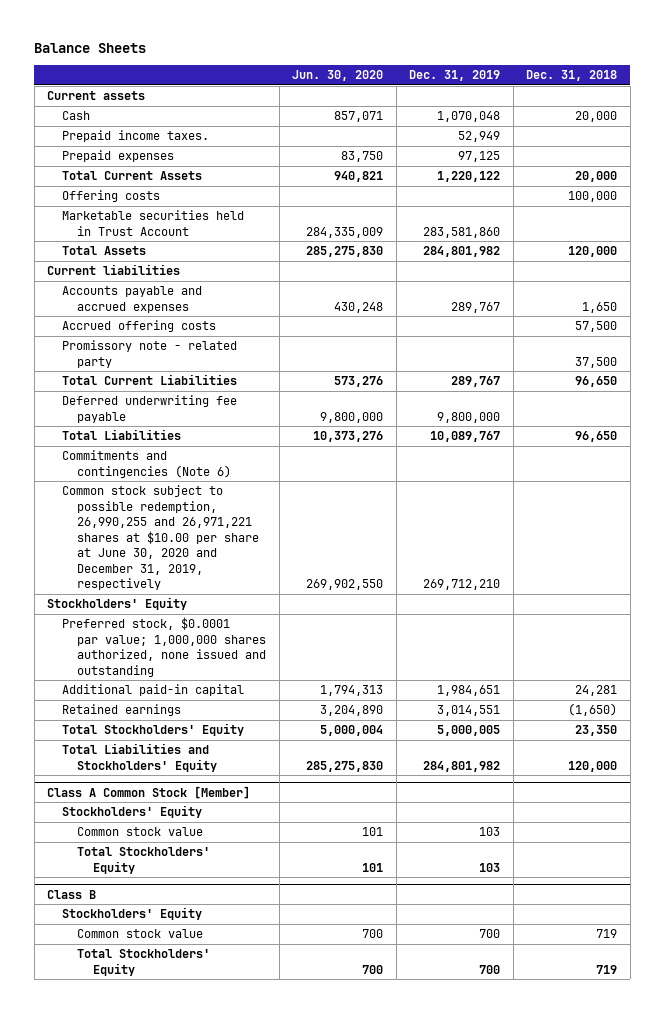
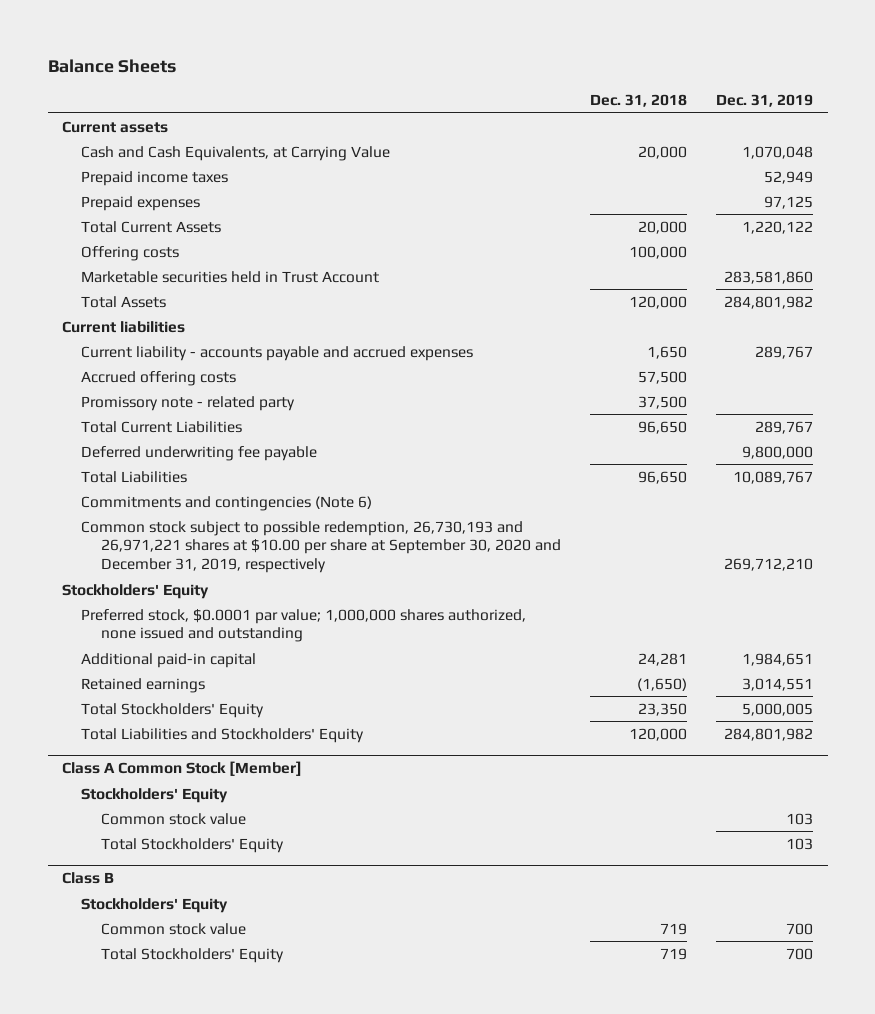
[292,70,384,82] Jun. 30, 2020 -> none
[62,111,91,121] Cash -> [81,145,391,161] Cash and Cash Equivalents, at Carrying Value
[62,130,210,143] Prepaid income taxes. -> [81,170,229,186] Prepaid income taxes
[62,286,203,313] Accounts payable and accrued expenses -> [81,345,474,361] Current liability - accounts payable and accrued expenses
[62,485,260,591] Common stock subject to possible redemption, 26,990,255 and 26,971,221 shares at $10.00 per share at June 30, 2020 and December 31, 2019, respectively -> [81,520,561,574] Common stock subject to possible redemption, 26,730,193 and 26,971,221 shares at $10.00 per share at September 30, 2020 and December 31, 2019, respectively

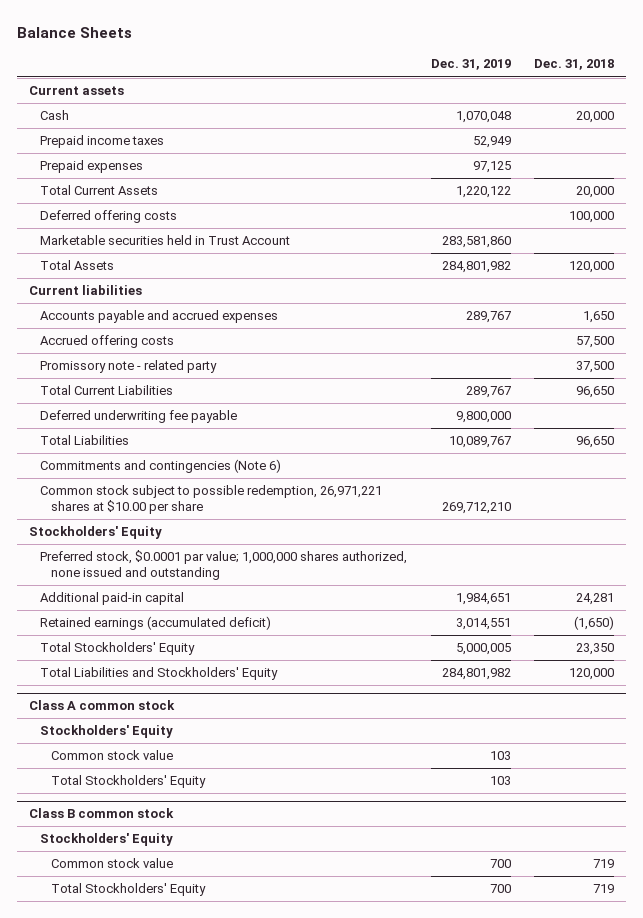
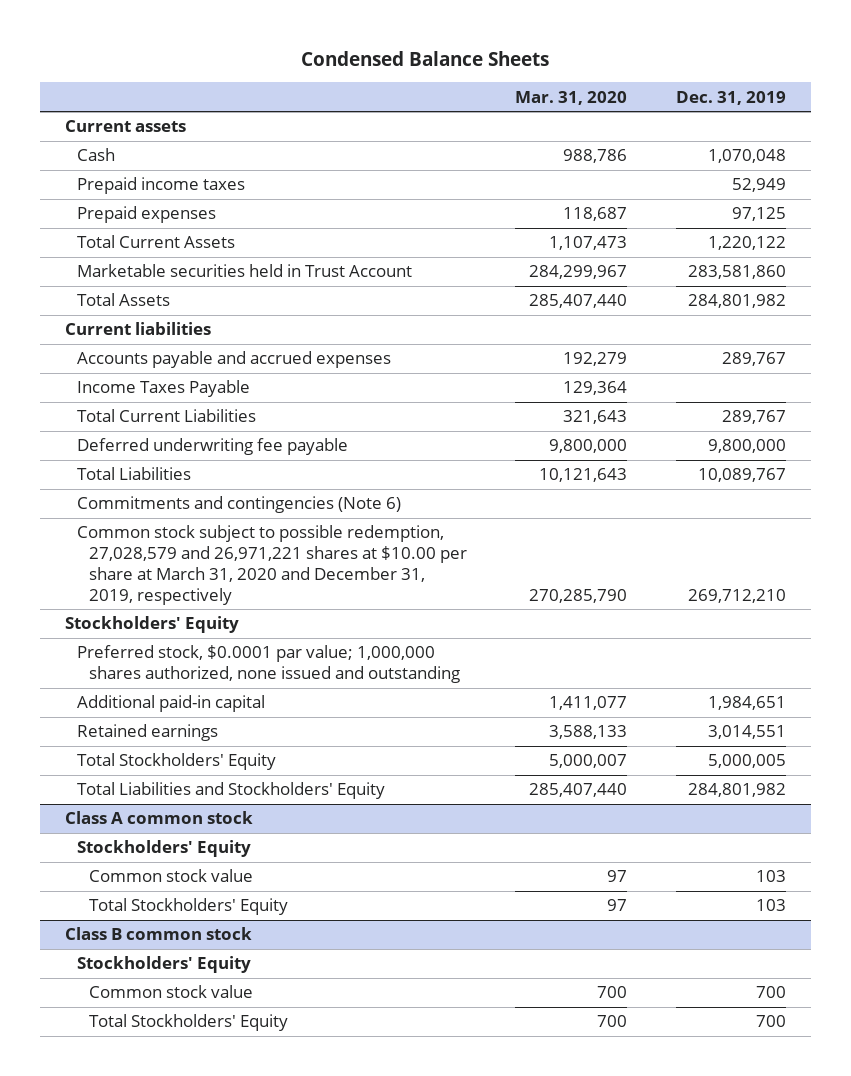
[17,26,133,38] Balance Sheets -> [301,50,550,66] Condensed Balance Sheets
[533,59,614,71] Dec. 31, 2018 -> none
none -> [515,90,628,105] Mar. 31, 2020
[40,210,178,224] Deferred offering costs -> none
[40,335,175,349] Accrued offering costs -> none
[40,360,218,374] Promissory note - related party -> none
none -> [76,380,250,398] Income Taxes Payable
[40,485,383,515] Common stock subject to possible redemption, 26,971,221 shares at $10.00 per share -> [76,525,467,605] Common stock subject to possible redemption, 27,028,579 and 26,971,221 shares at $10.00 per share at March 31, 2020 and December 31, 2019, respectively
[40,616,272,631] Retained earnings (accumulated deficit) -> [76,724,218,742] Retained earnings

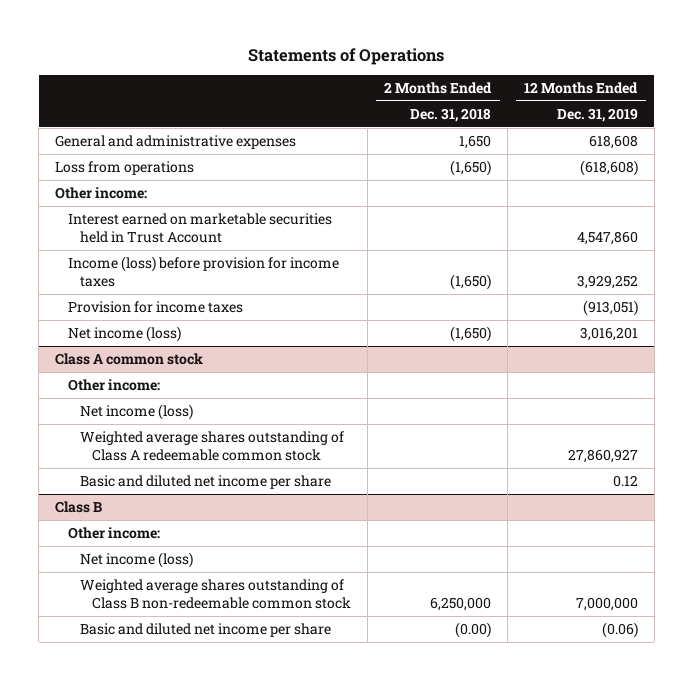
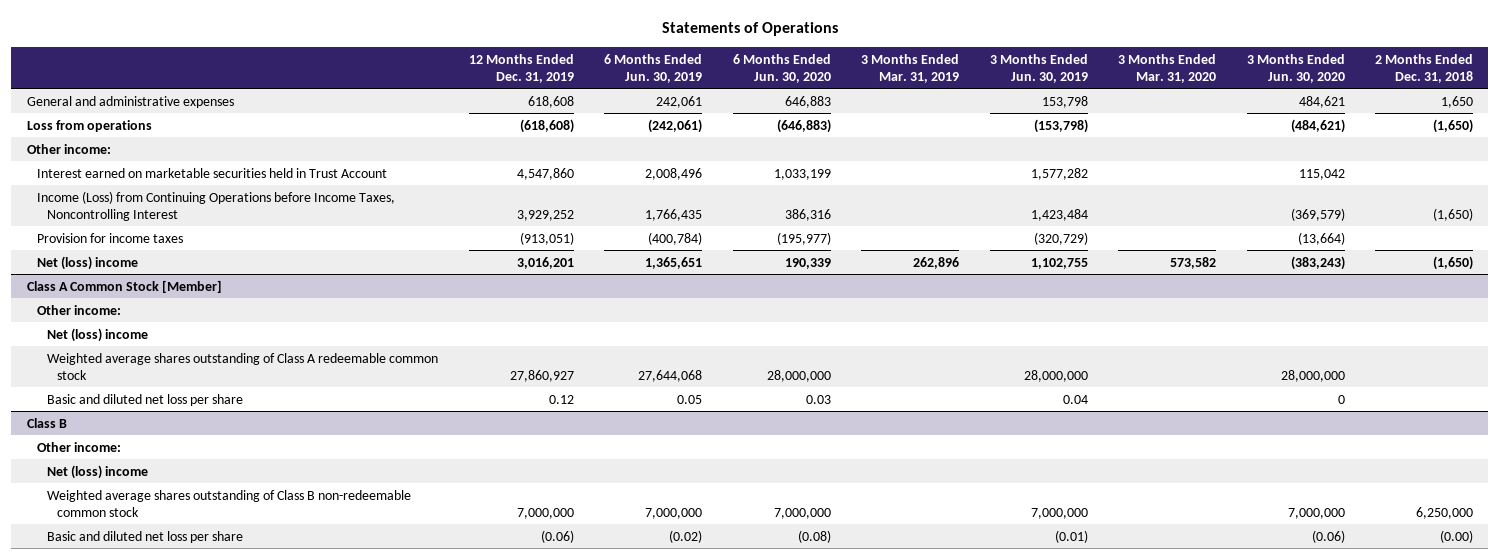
none -> [604,53,703,83] 6 Months Ended Jun. 30, 2019
none -> [732,53,831,83] 6 Months Ended Jun. 30, 2020
none -> [861,53,960,83] 3 Months Ended Mar. 31, 2019
none -> [989,53,1088,83] 3 Months Ended Jun. 30, 2019
none -> [1118,53,1217,83] 3 Months Ended Mar. 31, 2020
none -> [1246,53,1345,83] 3 Months Ended Jun. 30, 2020
[67,256,339,287] Income (loss) before provision for income taxes -> [36,190,395,221] Income (Loss) from Continuing Operations before Income Taxes, Noncontrolling Interest
[67,326,181,343] Net income (loss) -> [36,255,138,270] Net (loss) income
[55,353,204,366] Class A common stock -> [26,279,222,293] Class A Common Stock [Member]
[79,404,193,421] Net income (loss) -> [47,327,149,342] Net (loss) income
[79,475,331,490] Basic and diluted net income per share -> [47,393,244,406] Basic and diluted net loss per share
[79,552,193,569] Net income (loss) -> [47,464,149,479] Net (loss) income
[79,623,331,638] Basic and diluted net income per share -> [47,530,244,543] Basic and diluted net loss per share

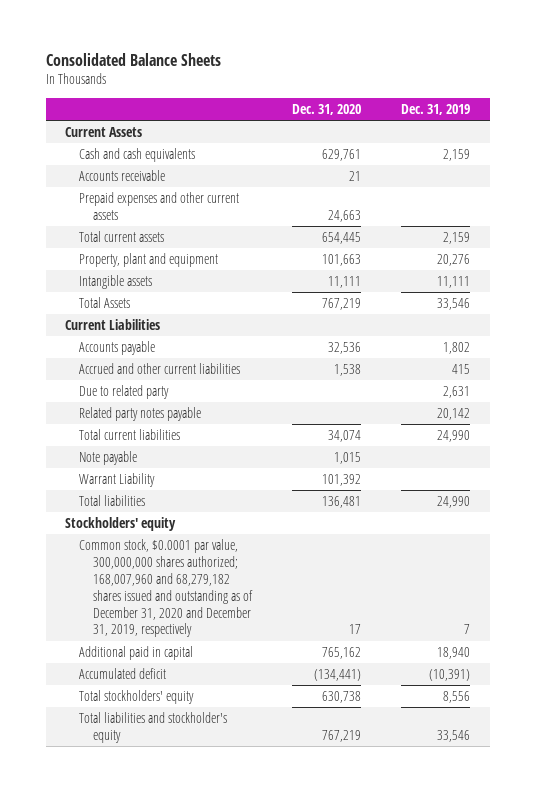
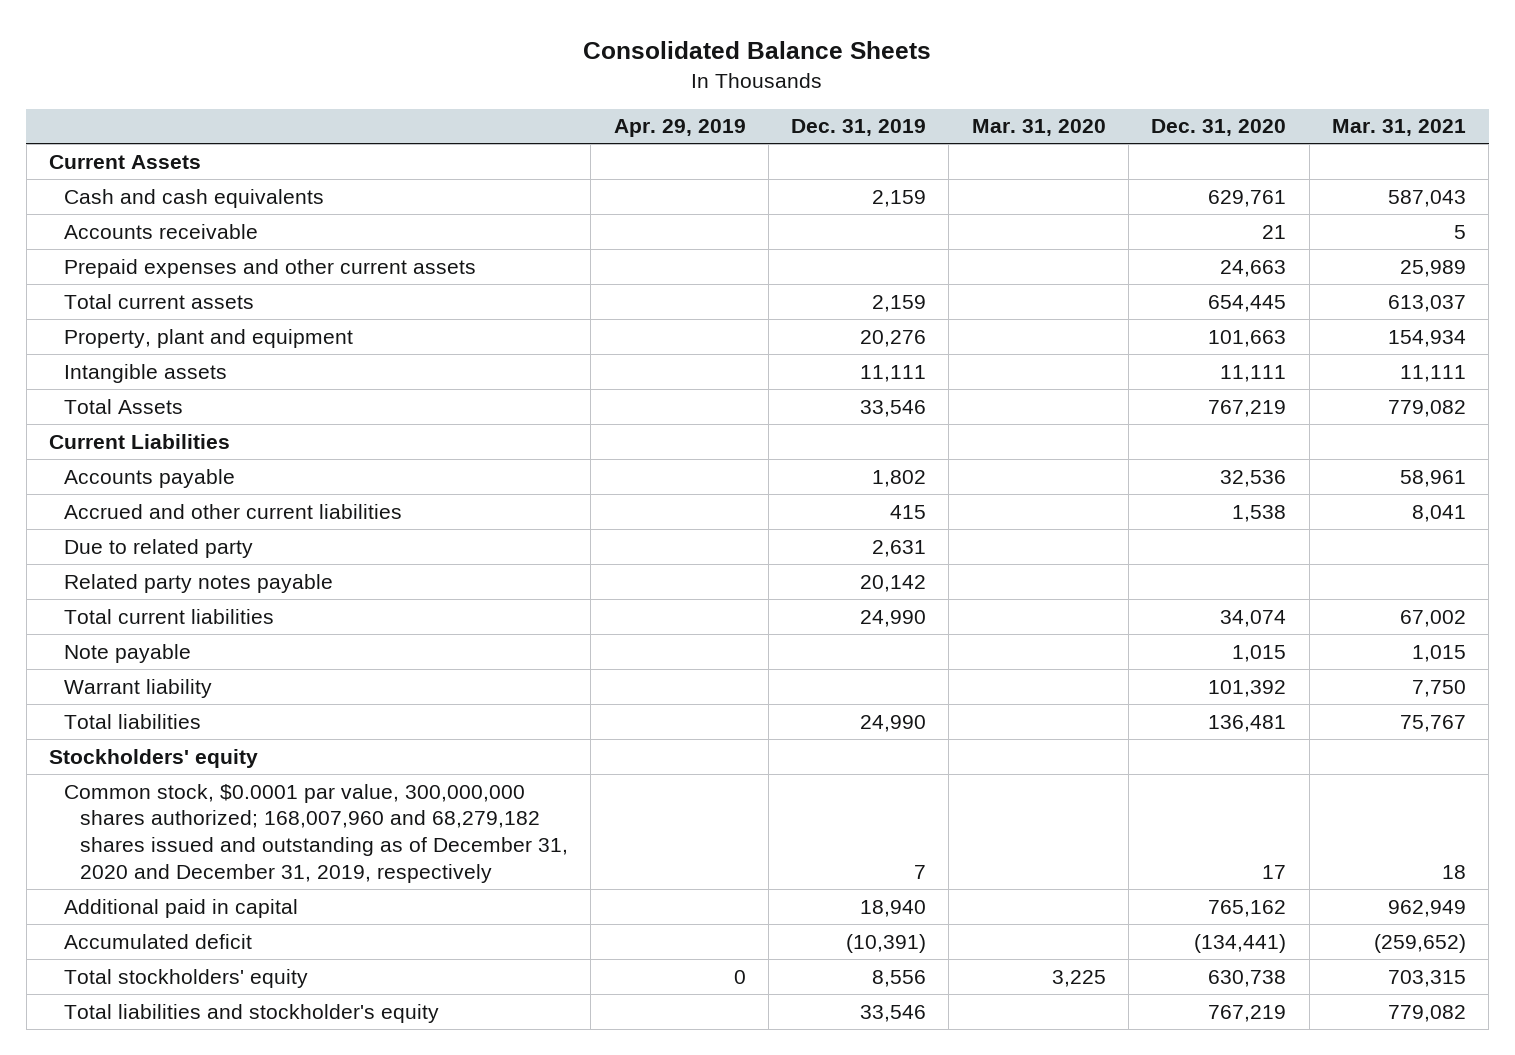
none -> [613,119,746,138] Apr. 29, 2019
none -> [971,119,1106,137] Mar. 31, 2020
none -> [1332,119,1467,137] Mar. 31, 2021
[79,472,156,487] Warrant Liability -> [64,678,213,698] Warrant liability

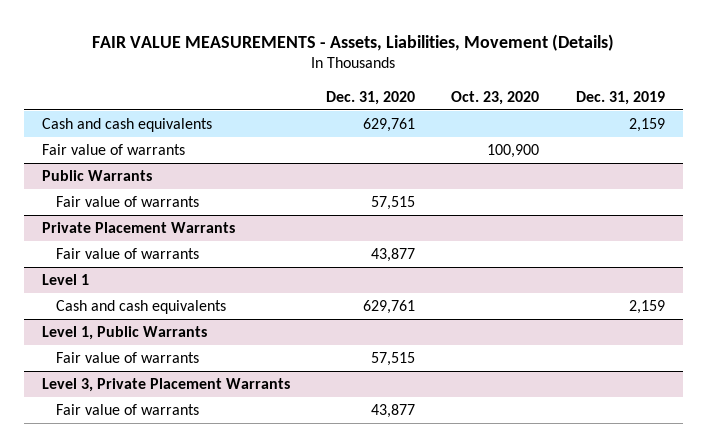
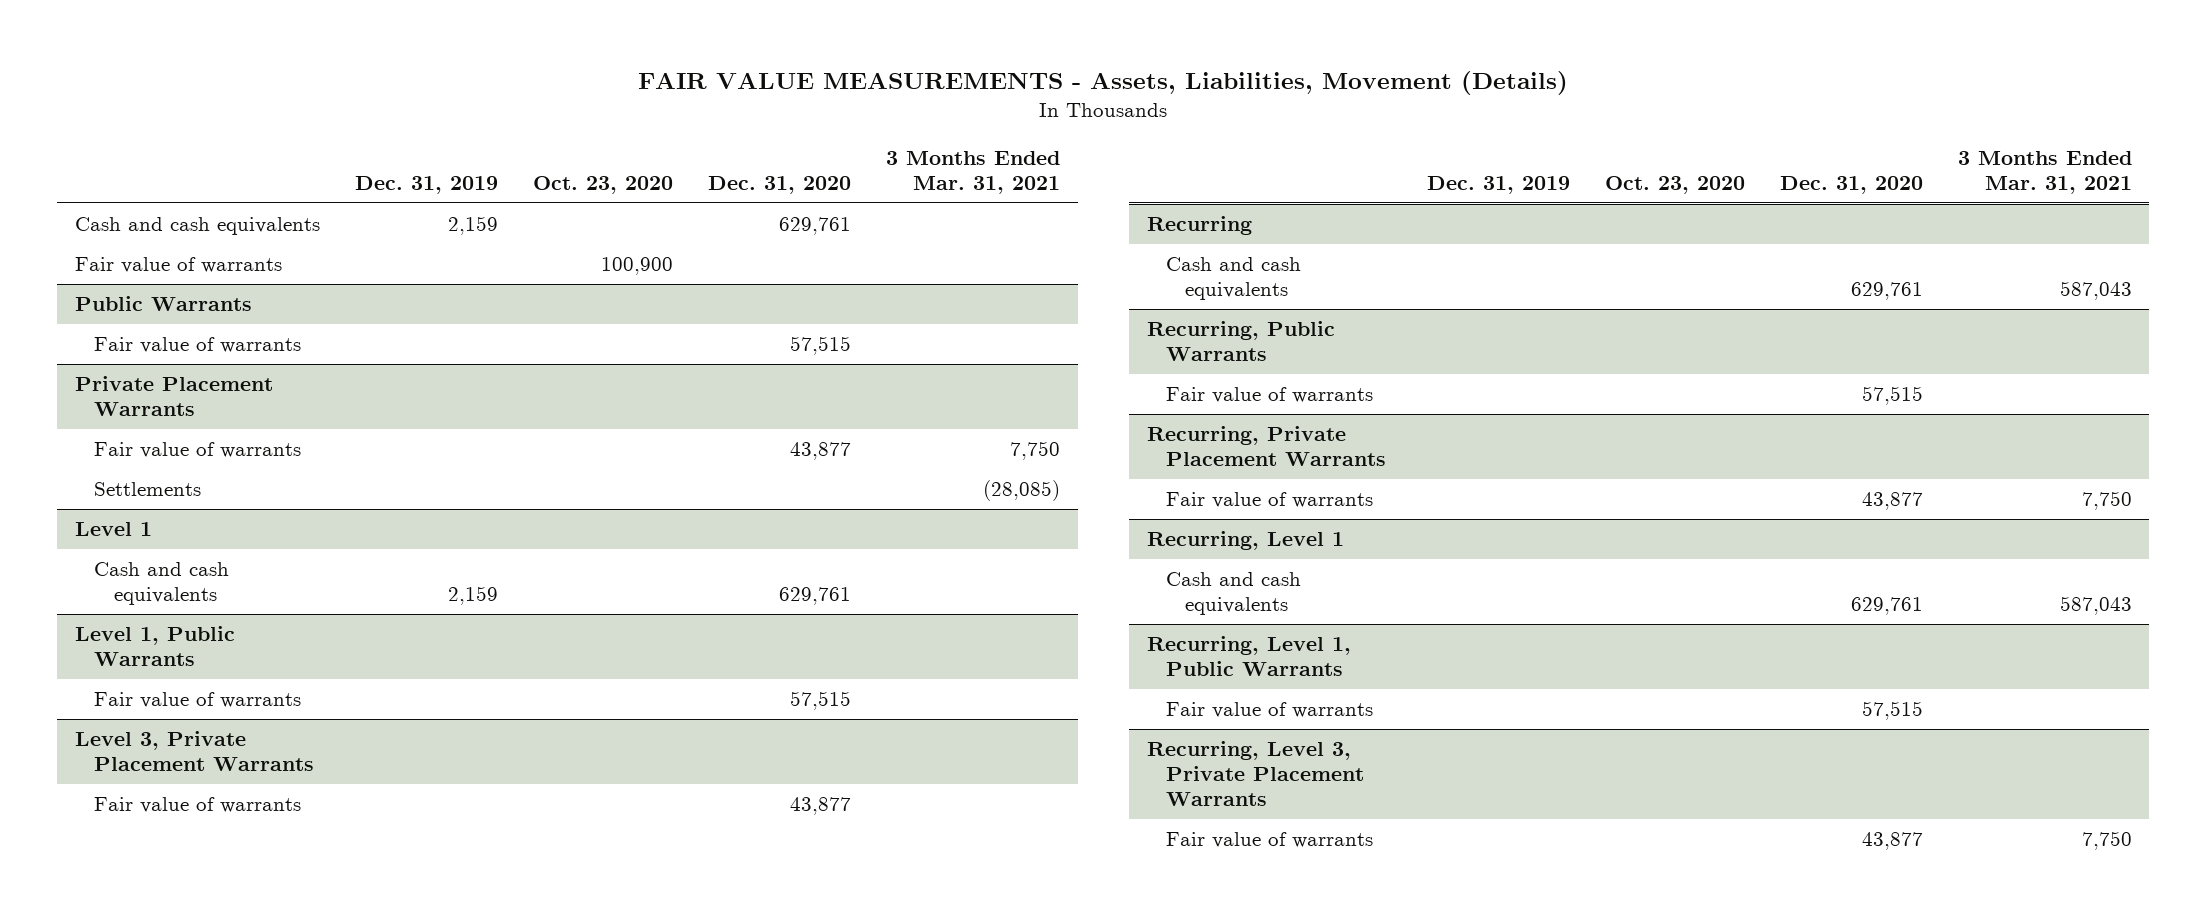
none -> [886,150,1061,194] 3 Months Ended Mar. 31, 2021
none -> [94,482,202,497] Settlements
none -> [1146,216,1252,236] Recurring
none -> [1166,257,1302,301] Cash and cash equivalents
none -> [1146,321,1335,362] Recurring, Public Warrants
none -> [1166,387,1374,404] Fair value of warrants
none -> [1146,426,1387,467] Recurring, Private Placement Warrants
none -> [1166,492,1374,509] Fair value of warrants
none -> [1146,531,1344,551] Recurring, Level 1
none -> [1166,572,1302,616] Cash and cash equivalents
none -> [1146,636,1351,677] Recurring, Level 1, Public Warrants
none -> [1166,702,1374,719] Fair value of warrants
none -> [1146,741,1365,807] Recurring, Level 3, Private Placement Warrants
none -> [1166,832,1374,849] Fair value of warrants

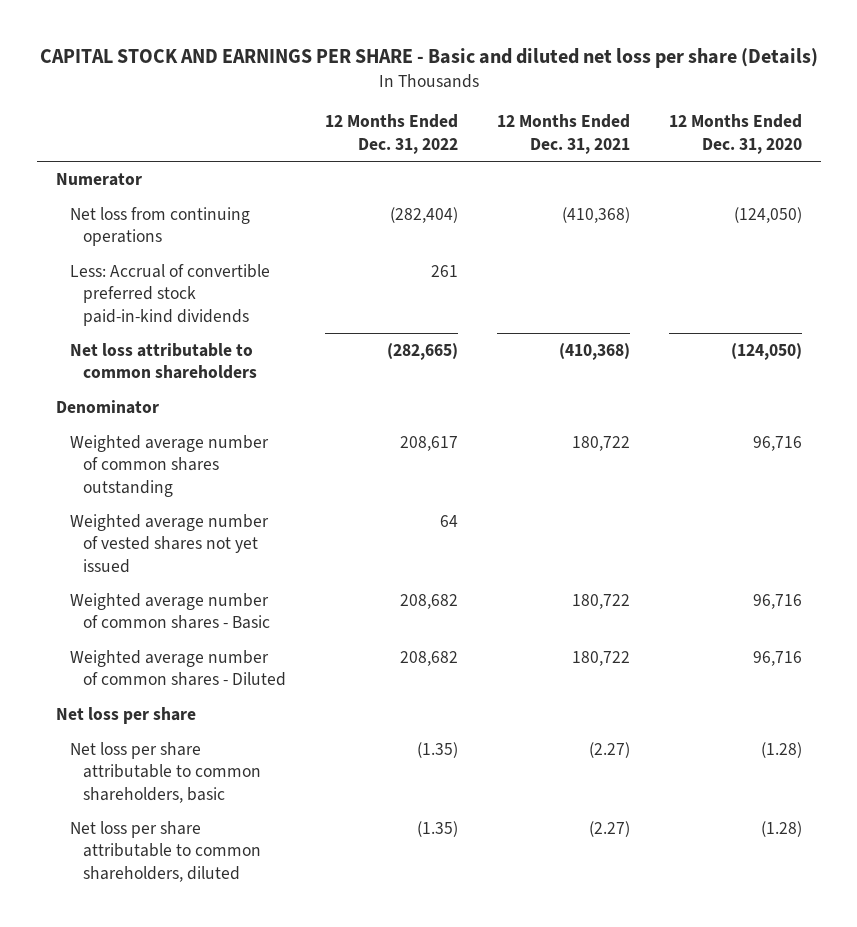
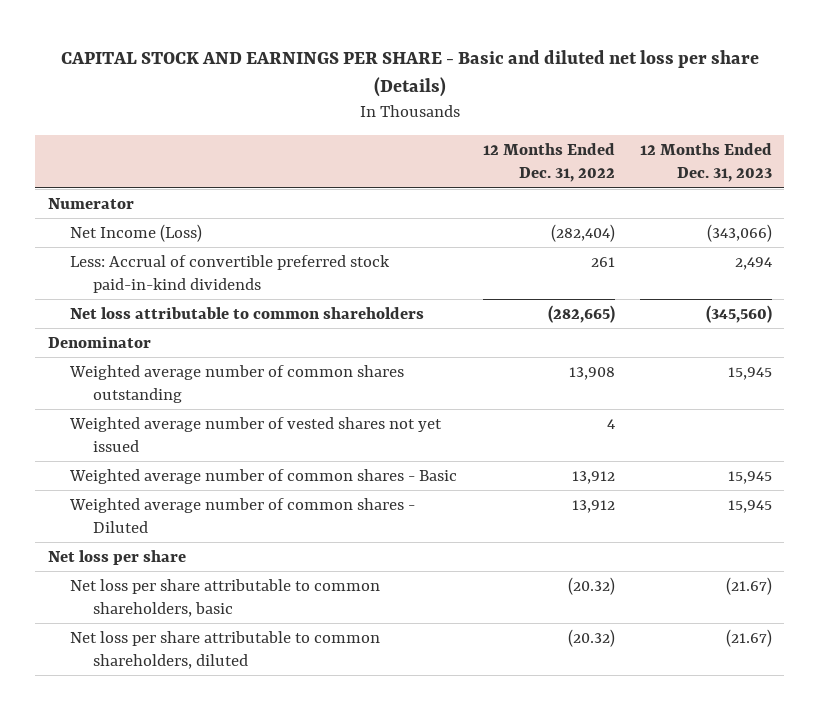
[496,114,630,154] 12 Months Ended Dec. 31, 2021 -> none
[668,114,802,154] 12 Months Ended Dec. 31, 2020 -> none
none -> [639,143,772,183] 12 Months Ended Dec. 31, 2023
[69,207,250,247] Net loss from continuing operations -> [70,223,203,242] Net Income (Loss)
[400,436,459,452] 208,617 -> [568,366,615,380] 13,908
[440,515,459,528] 64 -> [606,418,615,429] 4
[400,594,459,610] 208,682 -> [571,470,615,484] 13,912
[400,651,459,667] 208,682 -> [571,499,615,513] 13,912
[417,742,459,759] (1.35) -> [567,576,615,595] (20.32)
[417,821,459,838] (1.35) -> [567,628,615,647] (20.32)

